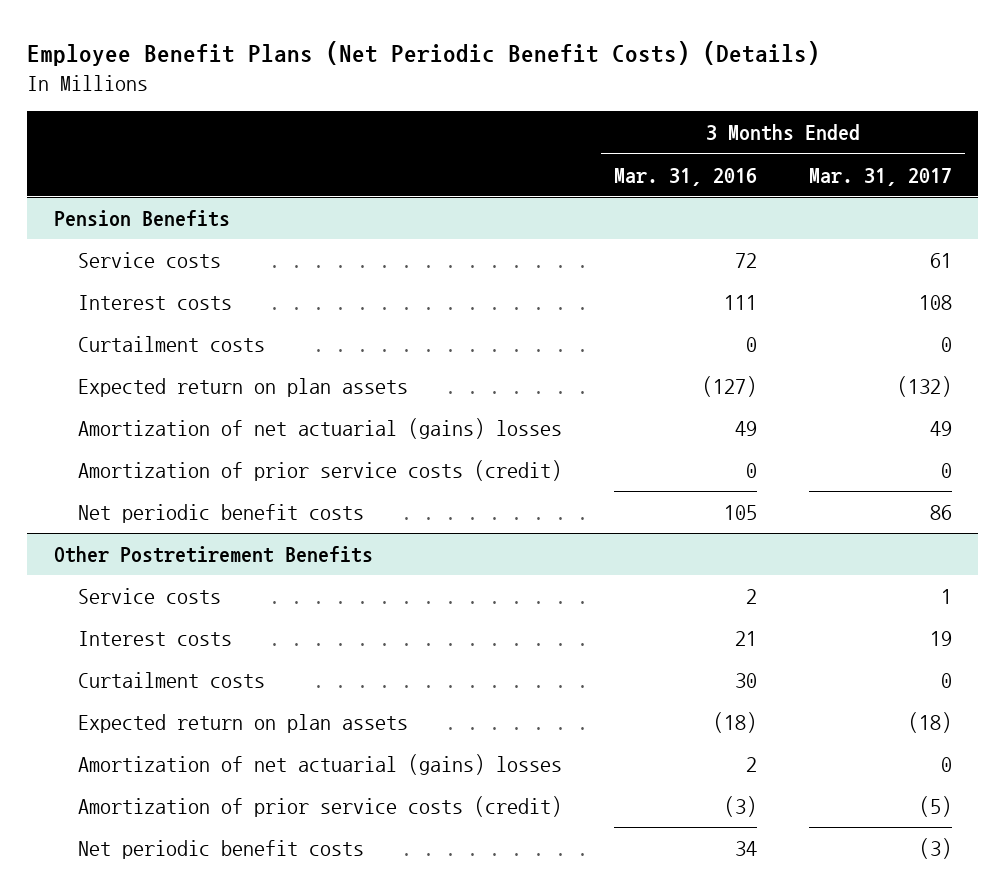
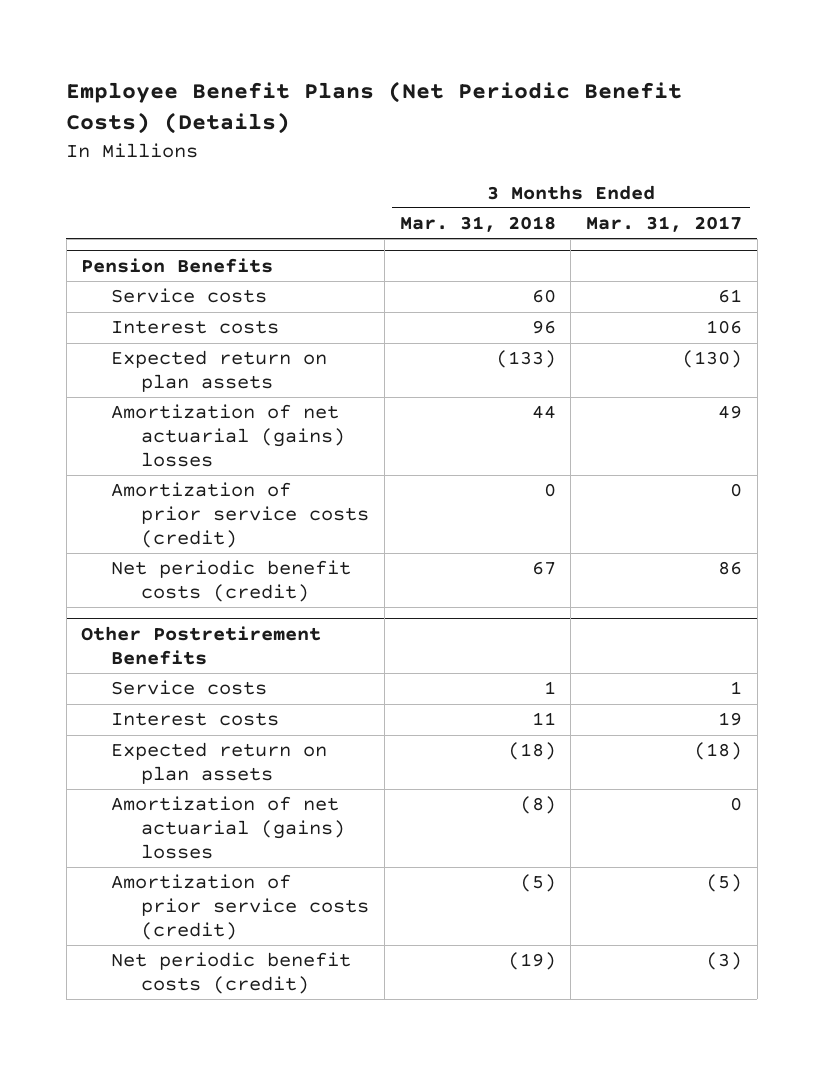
[613,167,757,186] Mar. 31, 2016 -> none
none -> [399,216,556,233] Mar. 31, 2018
[77,336,265,353] Curtailment costs -> none
[918,295,952,311] 108 -> [706,320,743,335] 106
[896,376,952,398] (132) -> [682,350,743,369] (130)
[77,504,364,524] Net periodic benefit costs -> [111,560,352,602] Net periodic benefit costs (credit)
[77,672,265,689] Curtailment costs -> none
[77,840,364,860] Net periodic benefit costs -> [111,952,352,994] Net periodic benefit costs (credit)

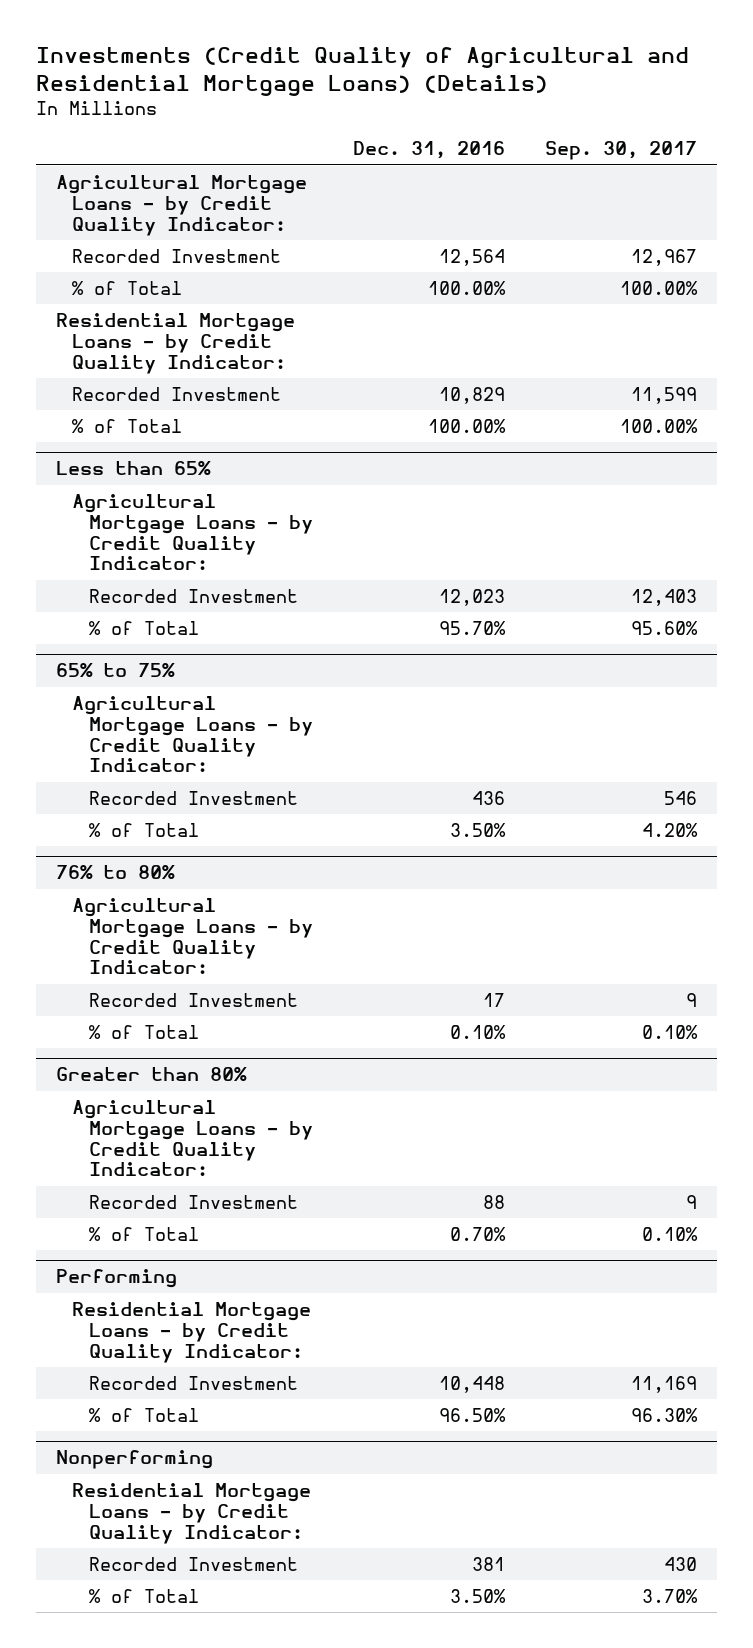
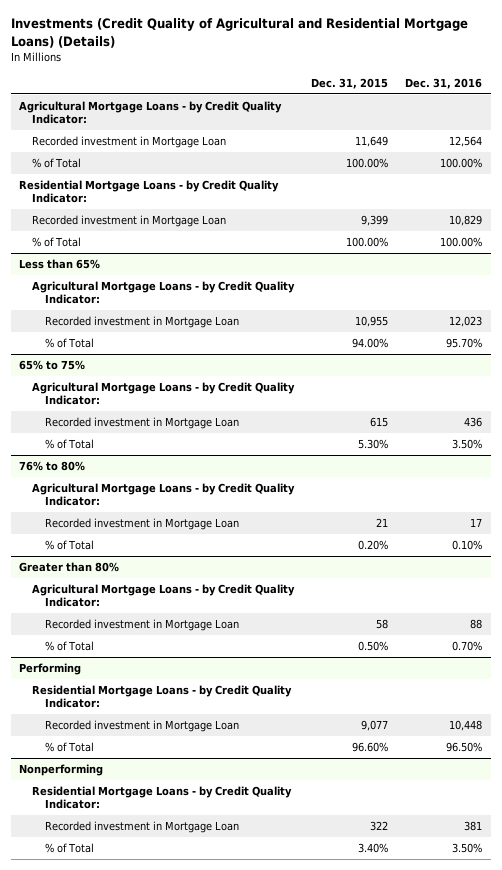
[545,141,698,161] Sep. 30, 2017 -> none
none -> [311,77,389,89] Dec. 31, 2015
[72,248,282,263] Recorded Investment -> [32,136,227,149] Recorded investment in Mortgage Loan
[72,386,282,401] Recorded Investment -> [32,215,227,228] Recorded investment in Mortgage Loan
[89,588,299,603] Recorded Investment -> [45,316,240,329] Recorded investment in Mortgage Loan
[89,790,299,805] Recorded Investment -> [45,417,240,430] Recorded investment in Mortgage Loan
[89,992,299,1007] Recorded Investment -> [45,518,240,531] Recorded investment in Mortgage Loan
[89,1194,299,1209] Recorded Investment -> [45,619,240,632] Recorded investment in Mortgage Loan
[89,1375,299,1390] Recorded Investment -> [45,720,240,733] Recorded investment in Mortgage Loan
[89,1556,299,1571] Recorded Investment -> [45,821,240,834] Recorded investment in Mortgage Loan

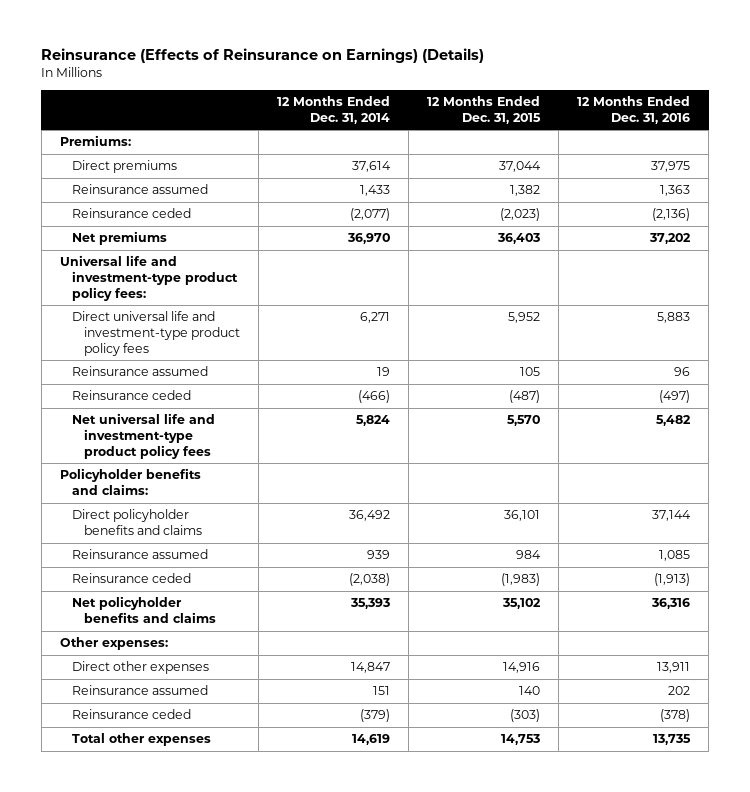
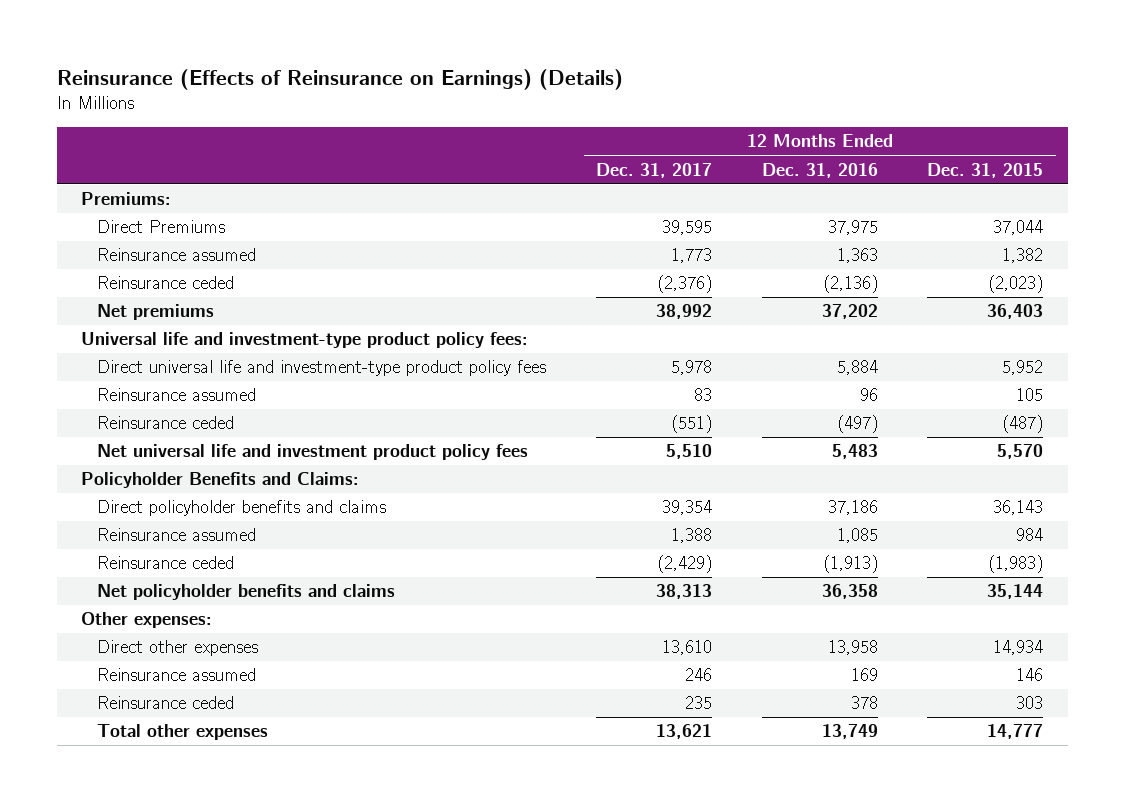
[276,96,390,124] 12 Months Ended Dec. 31, 2014 -> none
none -> [595,162,712,178] Dec. 31, 2017
[71,160,177,174] Direct premiums -> [97,220,226,234] Direct Premiums
[657,312,691,324] 5,883 -> [836,360,878,376] 5,884
[71,413,215,459] Net universal life and investment-type product policy fees -> [97,444,529,461] Net universal life and investment product policy fees
[656,415,692,427] 5,482 -> [831,444,878,460] 5,483
[59,468,201,496] Policyholder benefits and claims: -> [81,472,360,489] Policyholder Benefits and Claims:
[504,510,541,522] 36,101 -> [993,500,1044,516] 36,143
[652,510,692,522] 37,144 -> [827,500,878,516] 37,186
[502,598,542,610] 35,102 -> [987,584,1044,600] 35,144
[651,598,691,610] 36,316 -> [821,584,878,600] 36,358
[503,662,541,674] 14,916 -> [993,640,1044,656] 14,934
[657,662,691,674] 13,911 -> [827,640,878,656] 13,958
[519,686,541,696] 140 -> [1016,668,1044,682] 146
[668,686,691,696] 202 -> [850,668,878,682] 169
[510,709,541,723] (303) -> [1016,696,1044,710] 303
[660,709,691,723] (378) -> [850,696,878,710] 378
[501,734,541,746] 14,753 -> [987,724,1044,740] 14,777
[653,734,692,746] 13,735 -> [821,724,878,740] 13,749

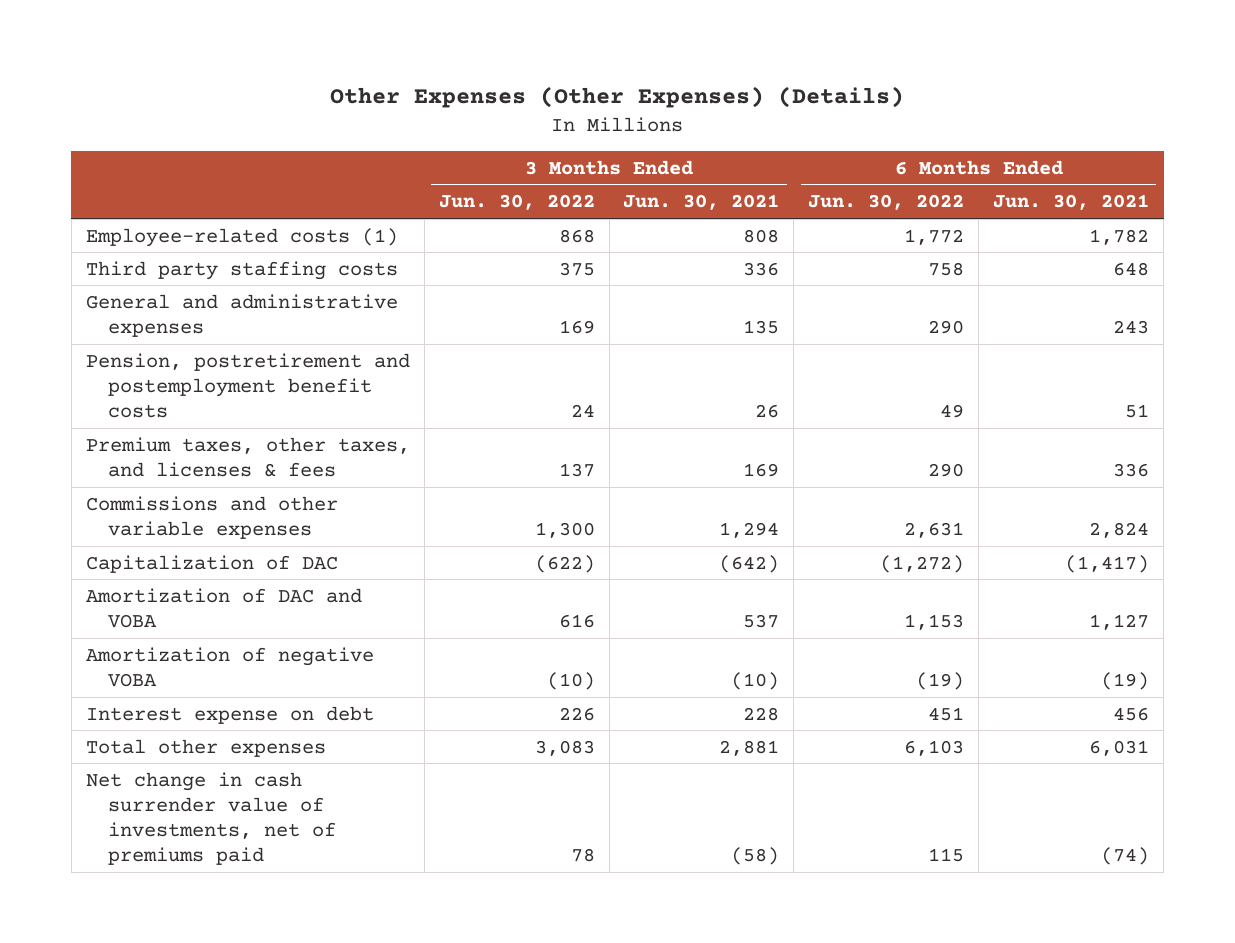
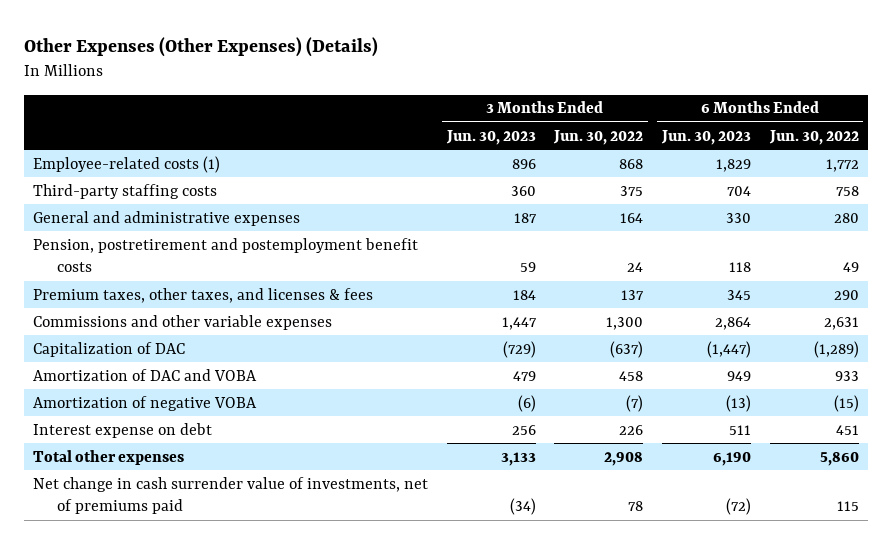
[623,194,780,211] Jun. 30, 2021 -> none
[993,194,1150,211] Jun. 30, 2021 -> none
none -> [445,129,536,145] Jun. 30, 2023
none -> [661,129,752,145] Jun. 30, 2023
[85,260,398,280] Third party staffing costs -> [32,183,217,199] Third-party staffing costs
[558,319,595,334] 169 -> [620,212,644,223] 164
[928,319,965,334] 290 -> [833,212,859,223] 280
[534,554,595,573] (622) -> [610,340,644,358] (637)
[880,554,965,573] (1,272) -> [813,340,859,358] (1,289)
[558,613,595,628] 616 -> [619,370,644,381] 458
[904,613,965,630] 1,153 -> [834,370,859,381] 933
[546,671,595,690] (10) -> [626,394,644,412] (7)
[916,671,965,690] (19) -> [833,394,859,412] (15)
[534,739,595,756] 3,083 -> [604,451,644,466] 2,908
[904,739,965,756] 6,103 -> [819,451,859,466] 5,860

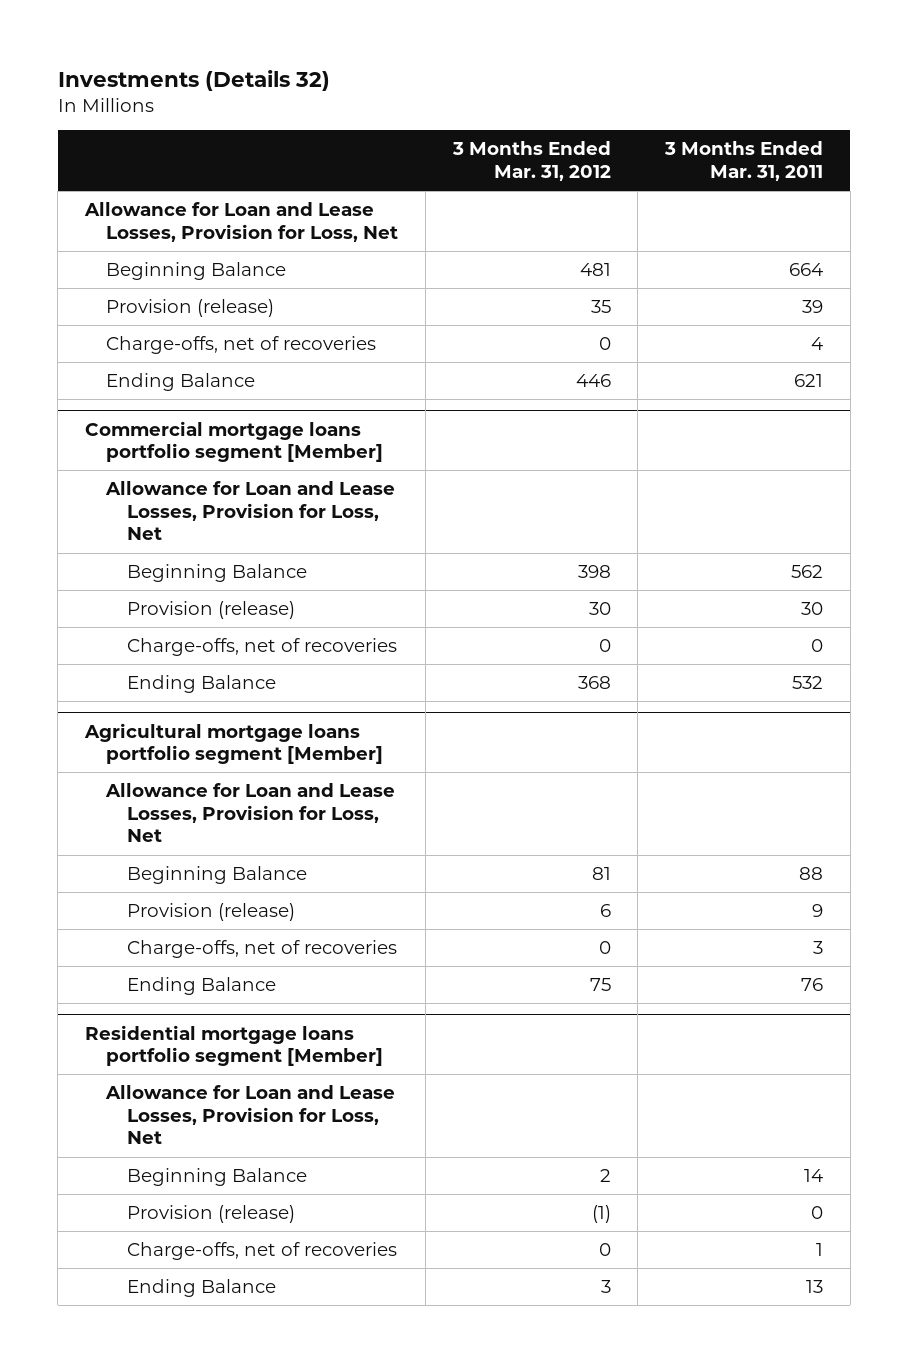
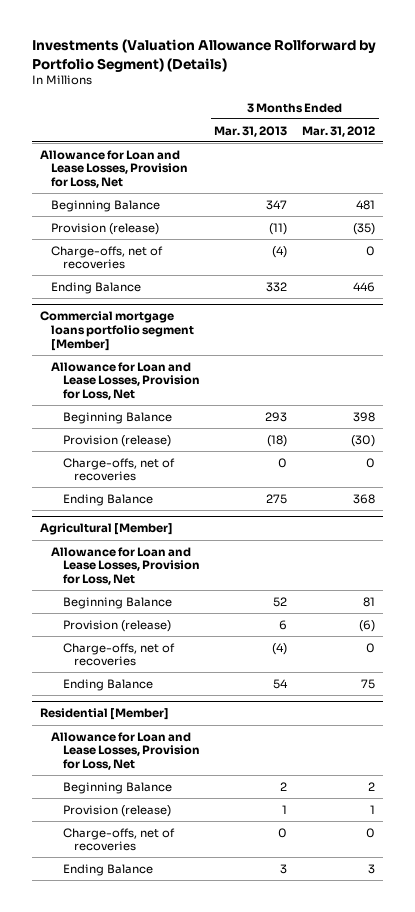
[57,69,330,91] Investments (Details 32) -> [32,39,377,72] Investments (Valuation Allowance Rollforward by Portfolio Segment) (Details)
[664,141,824,182] 3 Months Ended Mar. 31, 2011 -> none
none -> [214,125,288,137] Mar. 31, 2013
[590,300,611,314] 35 -> [353,222,376,235] (35)
[588,602,611,616] 30 -> [351,434,376,447] (30)
[83,722,384,765] Agricultural mortgage loans portfolio segment [Member] -> none
none -> [39,523,173,536] Agricultural [Member]
[599,904,611,918] 6 -> [359,619,376,632] (6)
[84,1024,384,1067] Residential mortgage loans portfolio segment [Member] -> none
none -> [39,708,169,721] Residential [Member]
[591,1205,611,1224] (1) -> [370,804,376,814] 1

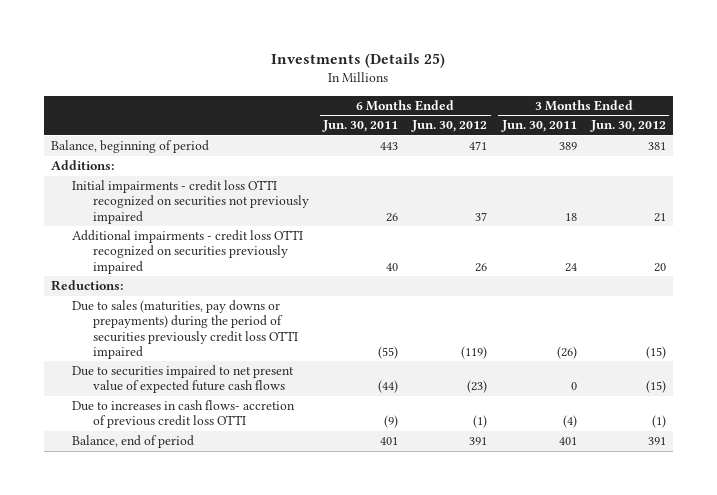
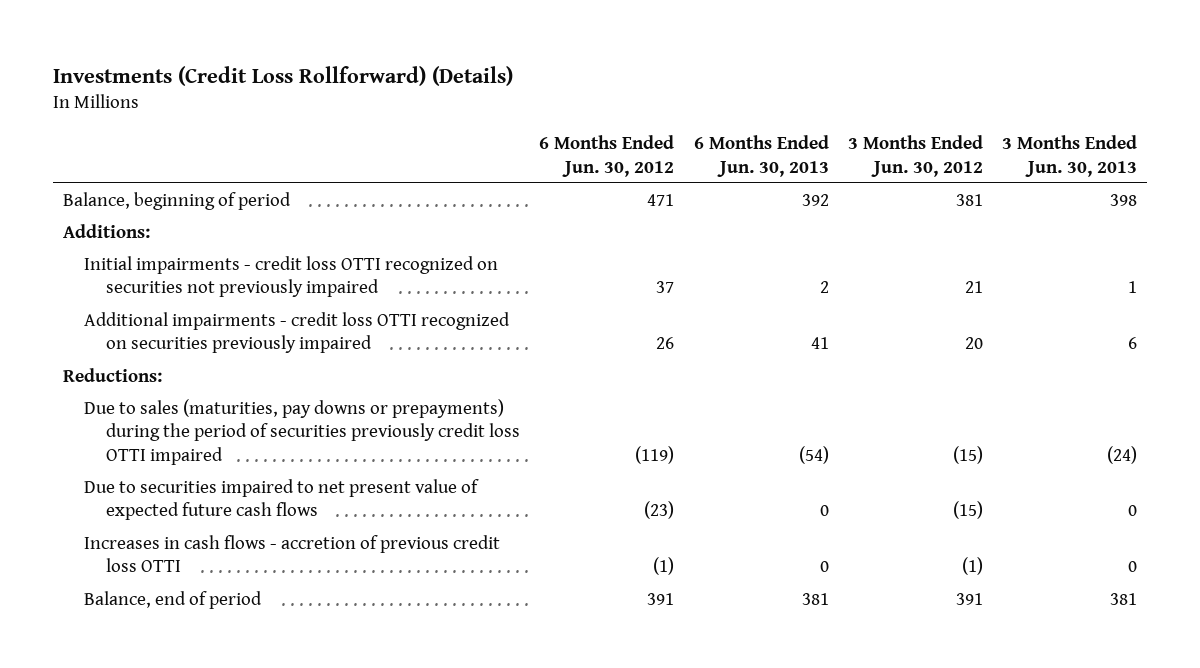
[271,53,446,69] Investments (Details 25) -> [53,65,514,86] Investments (Credit Loss Rollforward) (Details)
[322,120,399,133] Jun. 30, 2011 -> none
[500,120,577,133] Jun. 30, 2011 -> none
none -> [693,135,829,177] 6 Months Ended Jun. 30, 2013
none -> [1002,135,1138,177] 3 Months Ended Jun. 30, 2013
[71,400,295,429] Due to increases in cash flows- accretion of previous credit loss OTTI -> [84,534,501,573] Increases in cash flows - accretion of previous credit loss OTTI

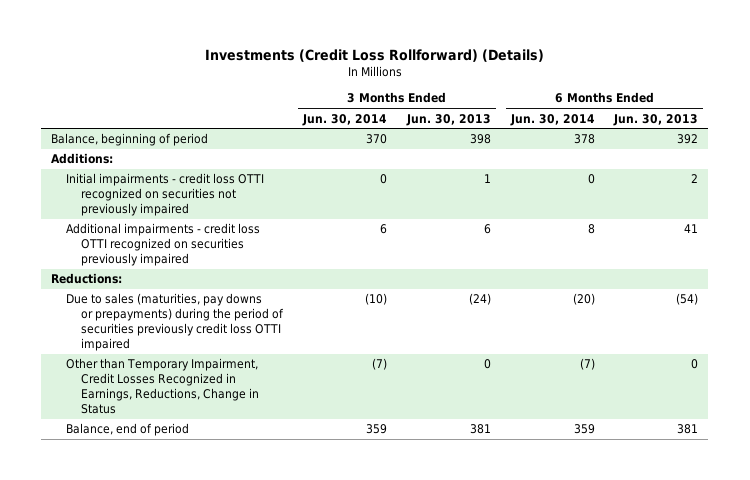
[539,135,675,177] 6 Months Ended Jun. 30, 2012 -> none
[847,135,983,177] 3 Months Ended Jun. 30, 2012 -> none
none -> [301,113,387,126] Jun. 30, 2014
none -> [509,113,595,126] Jun. 30, 2014
[84,534,501,573] Increases in cash flows - accretion of previous credit loss OTTI -> none
[84,478,480,521] Due to securities impaired to net present value of expected future cash flows -> [66,358,260,415] Other than Temporary Impairment, Credit Losses Recognized in Earnings, Reductions, Change in Status

